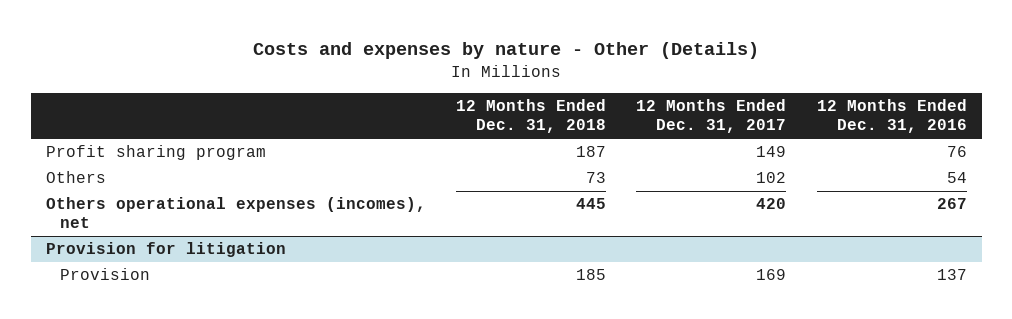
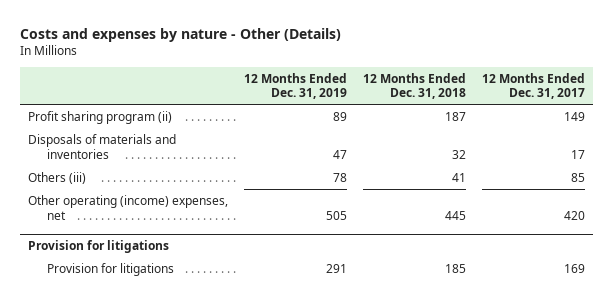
[816,99,967,134] 12 Months Ended Dec. 31, 2016 -> none
none -> [243,72,347,100] 12 Months Ended Dec. 31, 2019
[45,145,266,161] Profit sharing program -> [27,110,172,124] Profit sharing program (ii)
none -> [27,133,176,159] Disposals of materials and inventories
[45,171,106,184] Others -> [27,171,86,184] Others (iii)
[586,172,607,184] 73 -> [451,172,466,182] 41
[756,172,787,184] 102 -> [570,172,585,182] 85
[45,197,426,229] Others operational expenses (incomes), net -> [27,194,228,220] Other operating (income) expenses, net
[45,242,286,258] Provision for litigation -> [27,240,169,254] Provision for litigations
[59,268,150,281] Provision -> [46,262,174,276] Provision for litigations

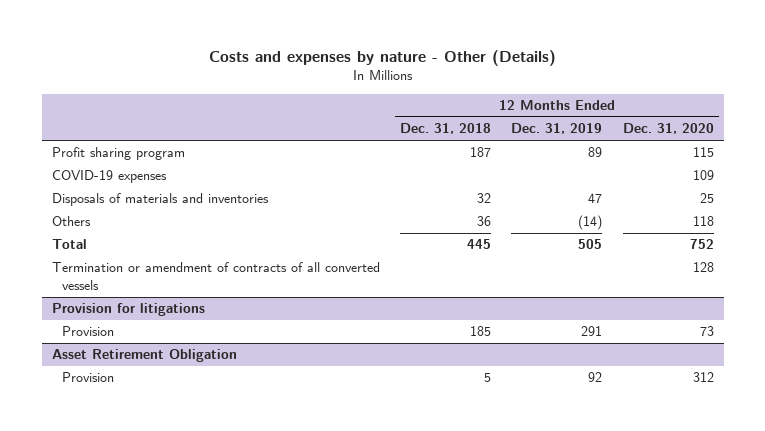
[481,72,585,100] 12 Months Ended Dec. 31, 2017 -> none
none -> [622,123,714,135] Dec. 31, 2020
[27,110,172,124] Profit sharing program (ii) -> [51,147,185,161] Profit sharing program
none -> [51,170,167,184] COVID-19 expenses
[27,171,86,184] Others (iii) -> [51,216,91,227] Others
[332,172,347,182] 78 -> [578,215,603,231] (14)
[451,172,466,182] 41 -> [477,216,492,227] 36
[27,194,228,220] Other operating (income) expenses, net -> [51,239,87,250] Total
none -> [51,262,380,290] Termination or amendment of contracts of all converted vessels
[46,262,174,276] Provision for litigations -> [62,326,115,337] Provision
none -> [51,349,237,363] Asset Retirement Obligation
none -> [62,372,115,383] Provision

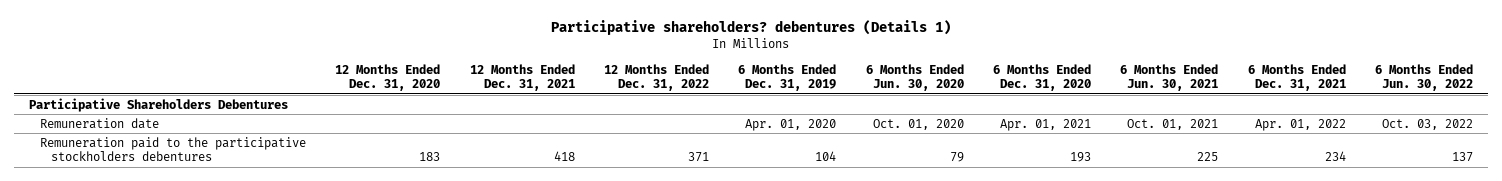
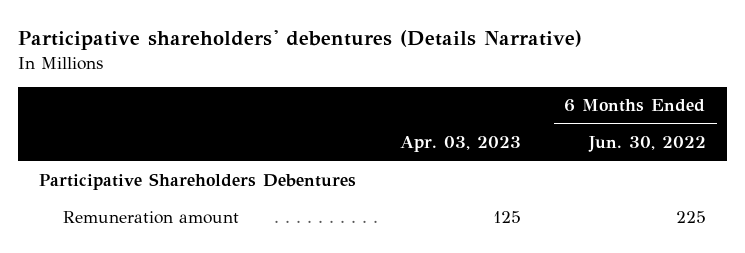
[551,20,952,36] Participative shareholders? debentures (Details 1) -> [17,30,582,51] Participative shareholders' debentures (Details Narrative)
[335,63,441,92] 12 Months Ended Dec. 31, 2020 -> none
[469,63,575,92] 12 Months Ended Dec. 31, 2021 -> none
[604,63,710,92] 12 Months Ended Dec. 31, 2022 -> none
[738,63,837,92] 6 Months Ended Dec. 31, 2019 -> none
[865,63,964,92] 6 Months Ended Jun. 30, 2020 -> none
[993,63,1092,92] 6 Months Ended Dec. 31, 2020 -> none
[1120,63,1219,92] 6 Months Ended Jun. 30, 2021 -> none
[1247,63,1346,92] 6 Months Ended Dec. 31, 2021 -> none
none -> [400,136,522,153] Apr. 03, 2023
[40,117,160,129] Remuneration date -> none
[40,136,307,162] Remuneration paid to the participative stockholders debentures -> none
none -> [63,210,240,224] Remuneration amount

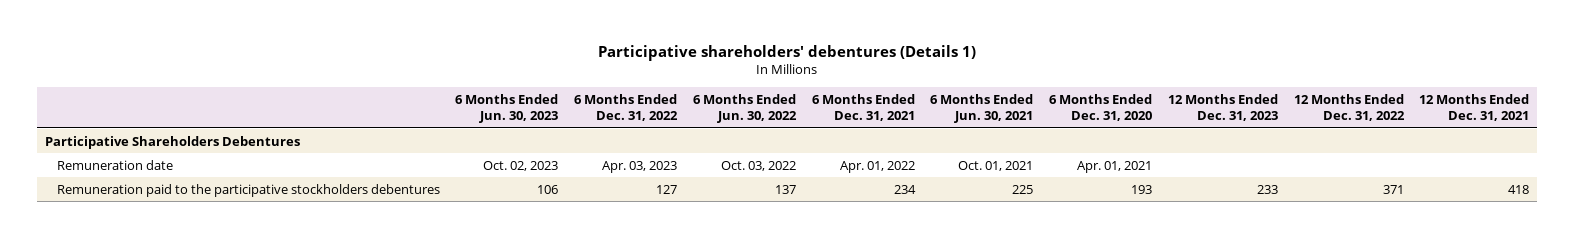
[17,30,582,51] Participative shareholders' debentures (Details Narrative) -> [598,44,977,61] Participative shareholders' debentures (Details 1)
[400,136,522,153] Apr. 03, 2023 -> none
none -> [455,93,559,124] 6 Months Ended Jun. 30, 2023
none -> [574,93,679,122] 6 Months Ended Dec. 31, 2022
none -> [811,93,915,122] 6 Months Ended Dec. 31, 2021
none -> [930,93,1034,124] 6 Months Ended Jun. 30, 2021
none -> [1049,93,1153,122] 6 Months Ended Dec. 31, 2020
none -> [1167,93,1278,122] 12 Months Ended Dec. 31, 2023
none -> [1293,93,1405,122] 12 Months Ended Dec. 31, 2022
none -> [1419,93,1530,122] 12 Months Ended Dec. 31, 2021
[63,210,240,224] Remuneration amount -> none
none -> [56,159,173,170] Remuneration date
none -> [56,183,440,197] Remuneration paid to the participative stockholders debentures

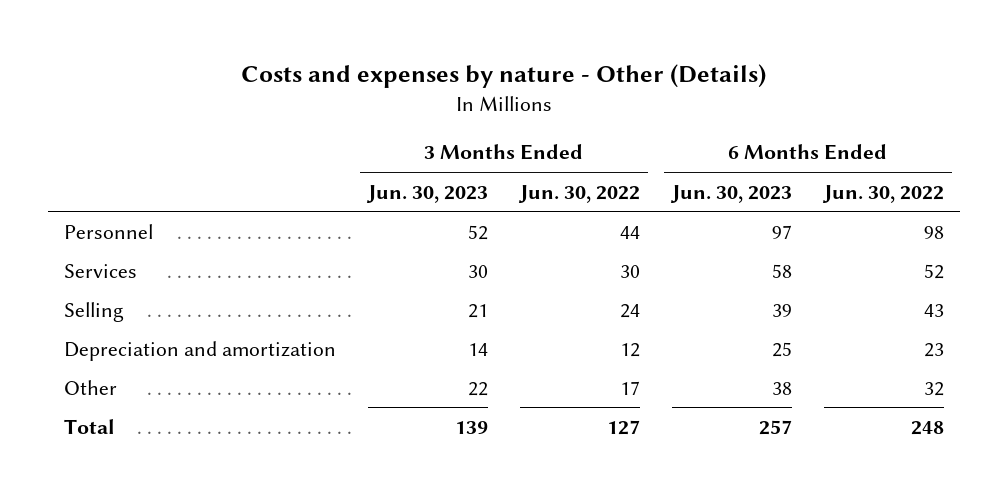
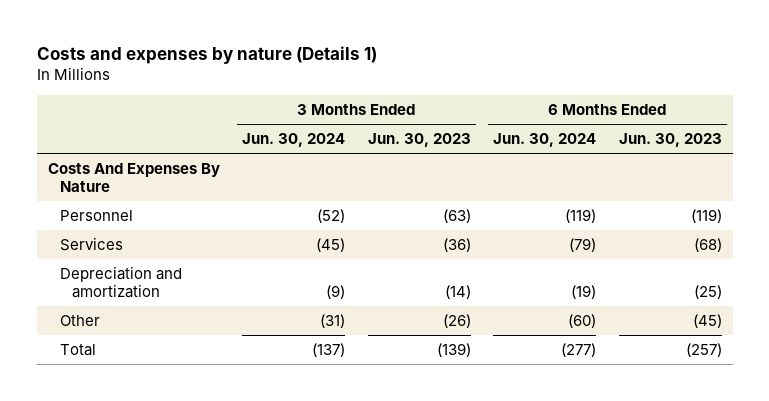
[241,63,767,88] Costs and expenses by nature - Other (Details) -> [36,45,377,64] Costs and expenses by nature (Details 1)
[518,184,641,203] Jun. 30, 2022 -> none
[822,184,945,203] Jun. 30, 2022 -> none
none -> [242,133,346,148] Jun. 30, 2024
none -> [493,133,597,148] Jun. 30, 2024
[64,301,125,322] Selling -> none
none -> [47,163,220,192] Costs And Expenses By Nature
[468,224,489,240] 52 -> [442,209,471,224] (63)
[772,224,793,239] 97 -> [690,209,722,224] (119)
[468,264,489,278] 30 -> [442,238,471,253] (36)
[772,263,793,278] 58 -> [693,238,722,253] (68)
[468,342,489,356] 14 -> [444,284,471,299] (14)
[772,341,793,357] 25 -> [693,284,722,299] (25)
[468,381,489,396] 22 -> [442,314,471,329] (26)
[772,381,793,395] 38 -> [692,314,722,329] (45)
[455,420,489,434] 139 -> [436,343,471,358] (139)
[759,419,793,435] 257 -> [685,343,722,358] (257)

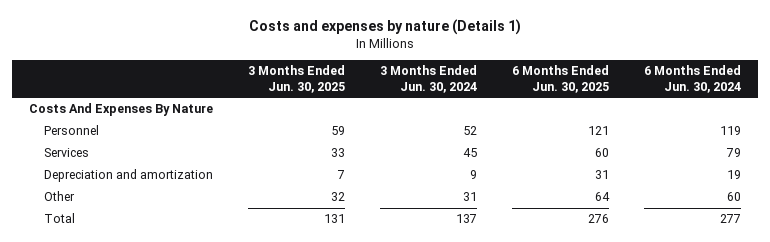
[367,133,471,148] Jun. 30, 2023 -> none
[618,133,722,148] Jun. 30, 2023 -> none
none -> [248,65,346,93] 3 Months Ended Jun. 30, 2025
none -> [511,65,609,93] 6 Months Ended Jun. 30, 2025
[317,209,346,224] (52) -> [463,126,478,136] 52
[565,209,597,224] (119) -> [719,126,741,136] 119
[316,238,346,253] (45) -> [463,148,478,158] 45
[569,238,597,253] (79) -> [725,148,741,158] 79
[326,284,346,299] (9) -> [470,170,478,180] 9
[571,284,597,299] (19) -> [726,170,741,180] 19
[320,314,346,329] (31) -> [463,192,478,202] 31
[568,314,597,329] (60) -> [726,192,741,202] 60
[312,343,346,358] (137) -> [456,214,478,224] 137
[561,343,597,358] (277) -> [719,214,741,224] 277

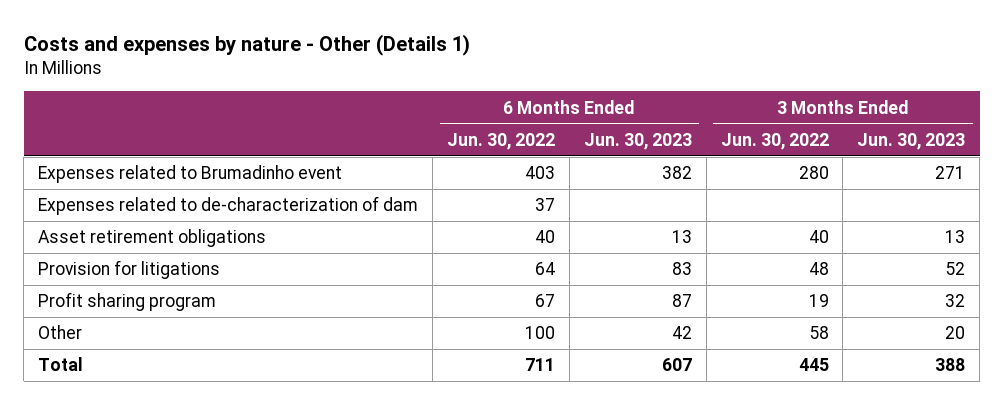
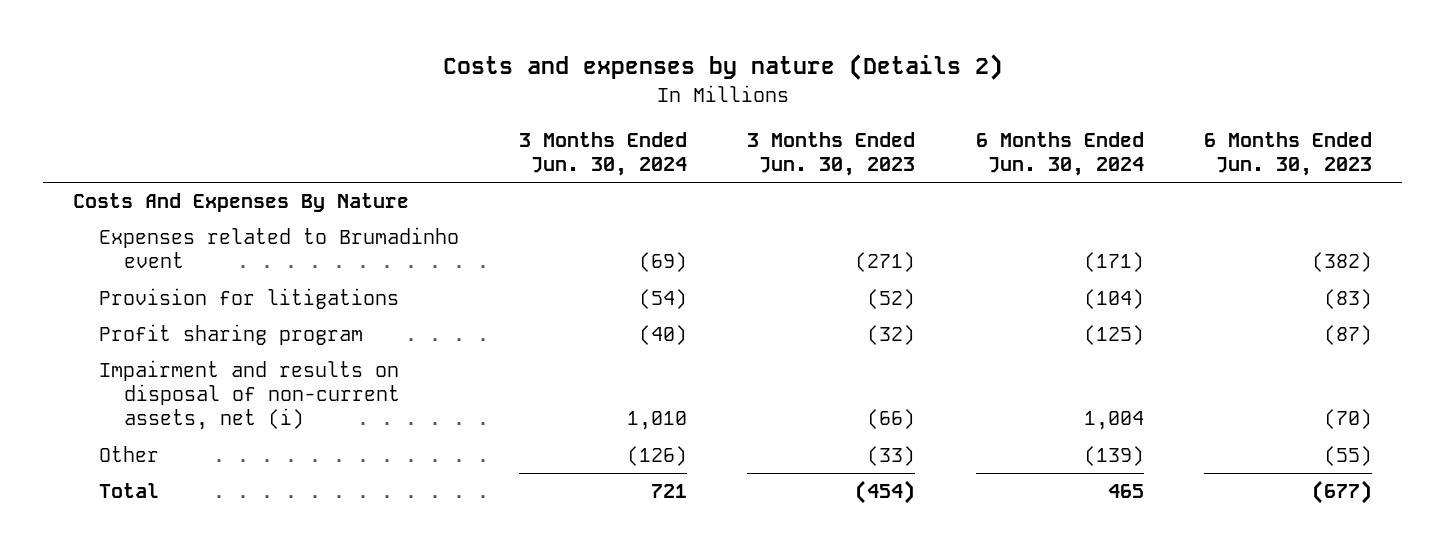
[23,33,470,56] Costs and expenses by nature - Other (Details 1) -> [442,54,1003,81] Costs and expenses by nature (Details 2)
[447,132,556,150] Jun. 30, 2022 -> none
[720,132,829,150] Jun. 30, 2022 -> none
none -> [518,132,687,177] 3 Months Ended Jun. 30, 2024
none -> [975,132,1144,177] 6 Months Ended Jun. 30, 2024
[38,196,419,216] Expenses related to de-characterization of dam -> none
[38,229,267,248] Asset retirement obligations -> none
none -> [73,193,410,213] Costs And Expenses By Nature
[661,166,692,180] 382 -> [1312,252,1373,273] (382)
[935,166,966,180] 271 -> [855,252,916,273] (271)
[671,262,692,276] 83 -> [1324,289,1373,310] (83)
[945,262,966,276] 52 -> [867,289,916,310] (52)
[671,294,692,308] 87 -> [1324,325,1373,346] (87)
[945,294,966,308] 32 -> [867,325,916,346] (32)
none -> [98,360,400,431] Impairment and results on disposal of non-current assets, net (i)
[671,326,692,340] 42 -> [1324,446,1373,467] (55)
[945,326,966,340] 20 -> [867,446,916,467] (33)
[661,358,692,372] 607 -> [1312,480,1373,505] (677)
[935,358,966,372] 388 -> [855,480,916,505] (454)

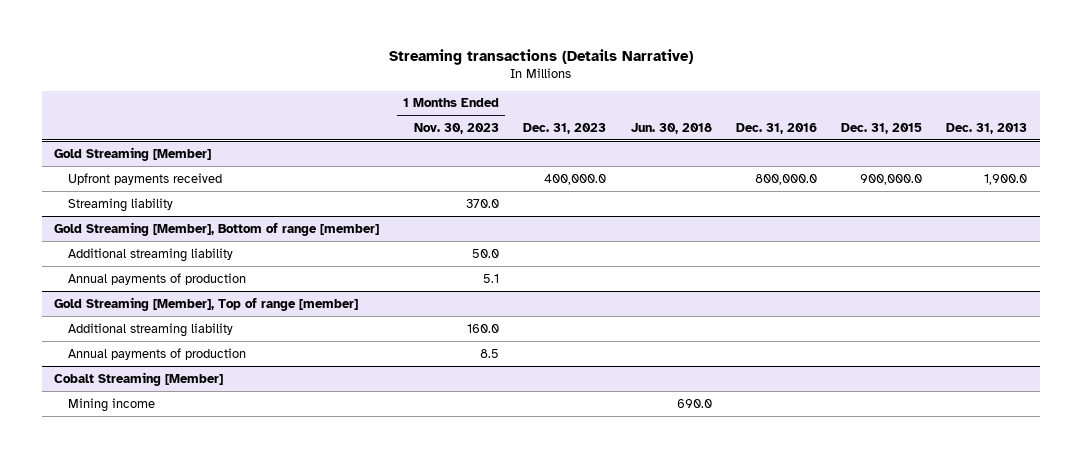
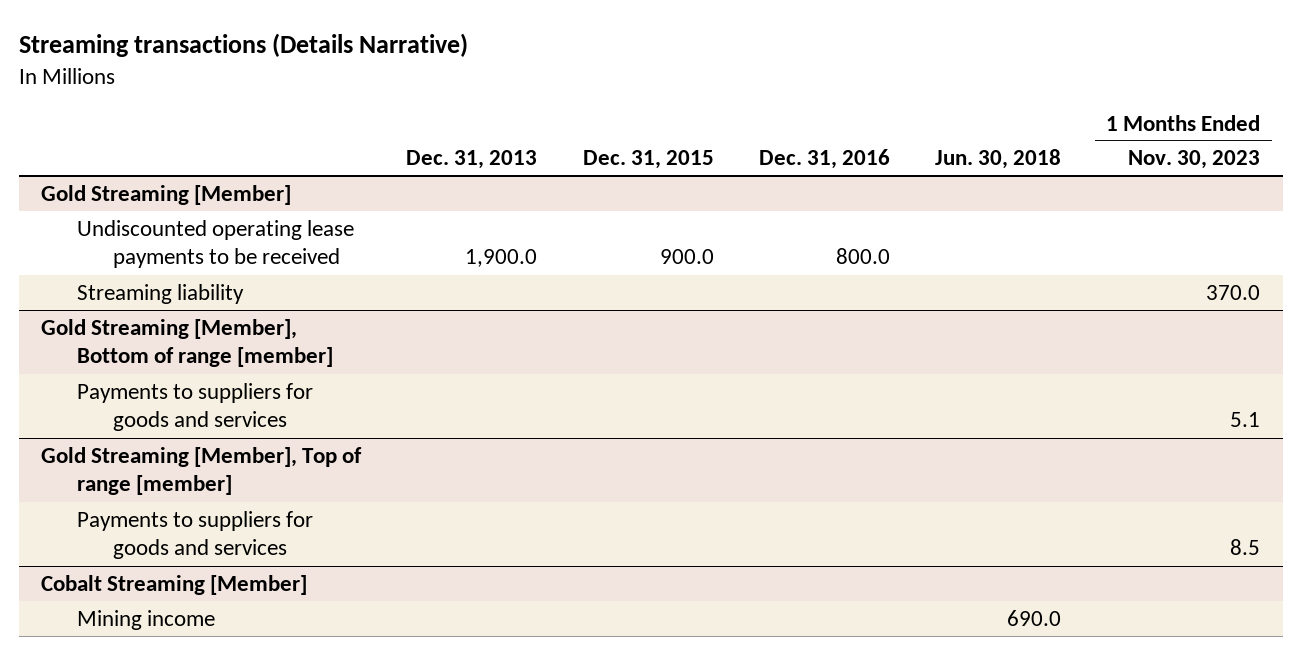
[523,122,607,134] Dec. 31, 2023 -> none
[68,172,223,185] Upfront payments received -> [76,219,354,269] Undiscounted operating lease payments to be received
[754,173,817,185] 800,000.0 -> [835,248,890,265] 800.0
[860,173,923,185] 900,000.0 -> [659,249,714,265] 900.0
[68,247,234,262] Additional streaming liability -> none
[68,272,247,285] Annual payments of production -> [76,382,313,432] Payments to suppliers for goods and services
[68,322,234,337] Additional streaming liability -> none
[68,347,247,360] Annual payments of production -> [76,510,313,560] Payments to suppliers for goods and services

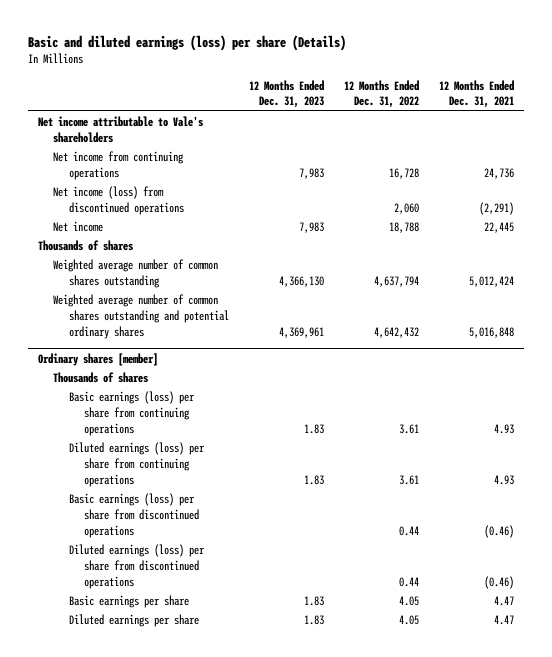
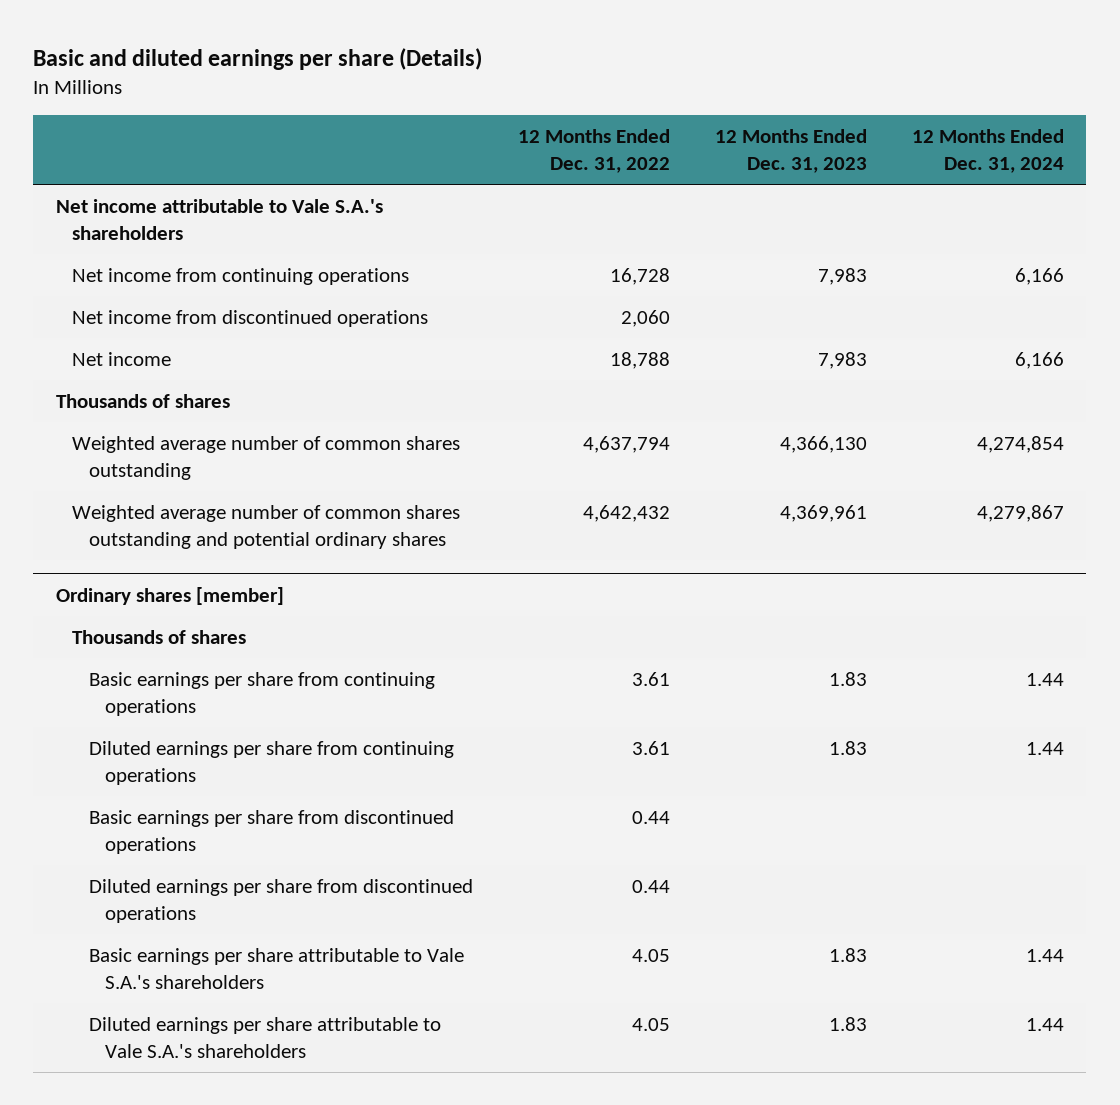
[28,35,347,52] Basic and diluted earnings (loss) per share (Details) -> [33,47,483,70] Basic and diluted earnings per share (Details)
[439,79,515,109] 12 Months Ended Dec. 31, 2021 -> none
none -> [911,128,1064,173] 12 Months Ended Dec. 31, 2024
[38,115,204,143] Net income attributable to Vale's shareholders -> [56,199,384,241] Net income attributable to Vale S.A.'s shareholders
[53,185,184,215] Net income (loss) from discontinued operations -> [72,310,429,328] Net income from discontinued operations
[68,390,195,436] Basic earnings (loss) per share from continuing operations -> [88,672,435,717] Basic earnings per share from continuing operations
[68,441,205,487] Diluted earnings (loss) per share from continuing operations -> [88,741,454,786] Diluted earnings per share from continuing operations
[68,492,199,538] Basic earnings (loss) per share from discontinued operations -> [88,810,454,855] Basic earnings per share from discontinued operations
[68,543,205,589] Diluted earnings (loss) per share from discontinued operations -> [88,879,473,924] Diluted earnings per share from discontinued operations
[68,594,189,608] Basic earnings per share -> [88,948,464,990] Basic earnings per share attributable to Vale S.A.'s shareholders
[68,613,199,627] Diluted earnings per share -> [88,1017,441,1059] Diluted earnings per share attributable to Vale S.A.'s shareholders

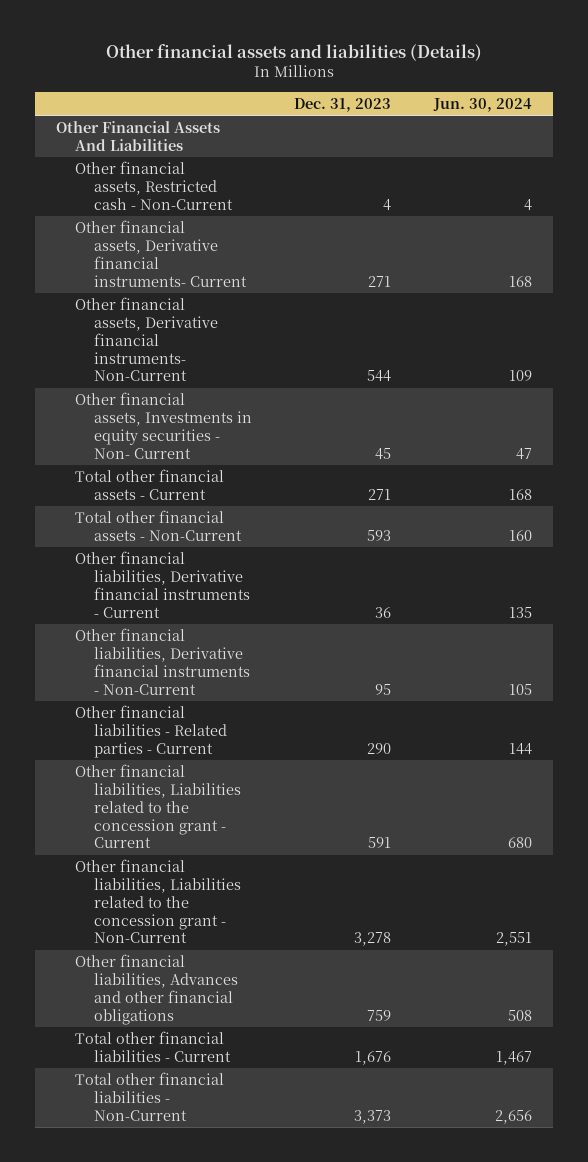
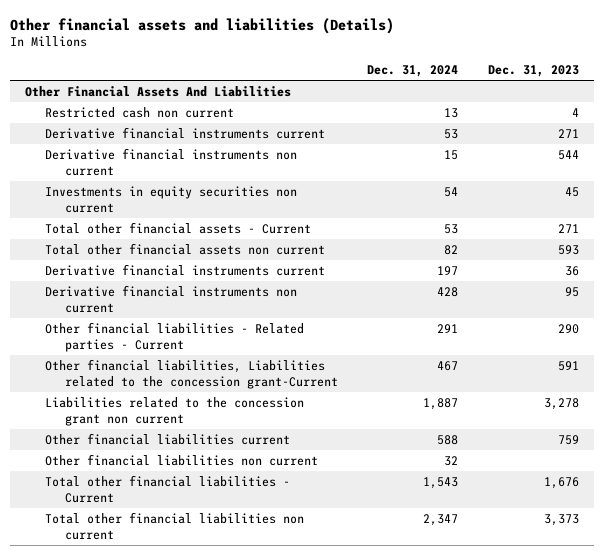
[432,97,532,112] Jun. 30, 2024 -> none
none -> [367,64,459,77] Dec. 31, 2024
[75,161,234,210] Other financial assets, Restricted cash - Non-Current -> [45,107,235,119] Restricted cash non current
[75,220,248,287] Other financial assets, Derivative financial instruments- Current -> [45,127,326,140] Derivative financial instruments current
[75,297,219,382] Other financial assets, Derivative financial instruments- Non-Current -> [45,148,298,176] Derivative financial instruments non current
[75,392,253,459] Other financial assets, Investments in equity securities - Non- Current -> [45,186,298,213] Investments in equity securities non current
[75,510,243,541] Total other financial assets - Non-Current -> [45,243,326,256] Total other financial assets non current
[75,551,251,618] Other financial liabilities, Derivative financial instruments - Current -> [45,264,326,277] Derivative financial instruments current
[75,628,251,695] Other financial liabilities, Derivative financial instruments - Non-Current -> [45,285,298,313] Derivative financial instruments non current
[75,764,242,849] Other financial liabilities, Liabilities related to the concession grant - Current -> [45,359,338,389] Other financial liabilities, Liabilities related to the concession grant-Current
[75,859,242,944] Other financial liabilities, Liabilities related to the concession grant - Non-Current -> [45,397,305,426] Liabilities related to the concession grant non current
[75,954,239,1025] Other financial liabilities, Advances and other financial obligations -> [45,433,291,446] Other financial liabilities current
none -> [45,454,319,467] Other financial liabilities non current
[75,1072,225,1121] Total other financial liabilities - Non-Current -> [45,512,305,540] Total other financial liabilities non current

